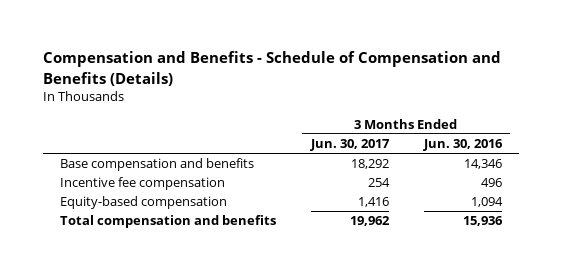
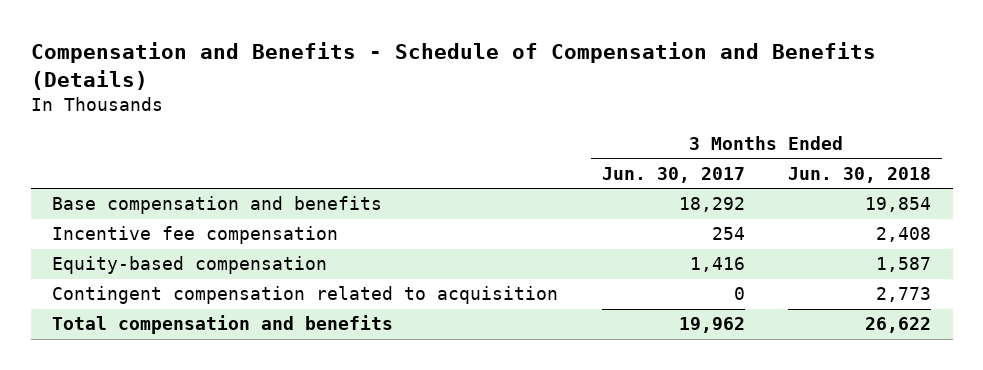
[422,139,503,152] Jun. 30, 2016 -> none
none -> [787,166,931,183] Jun. 30, 2018
none -> [52,286,559,305] Contingent compensation related to acquisition

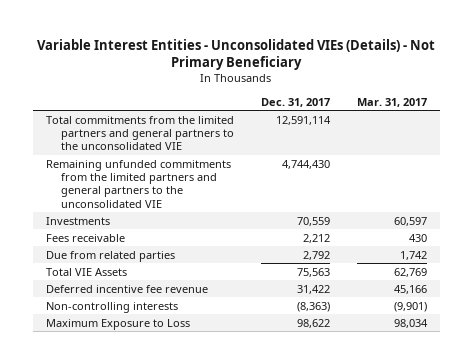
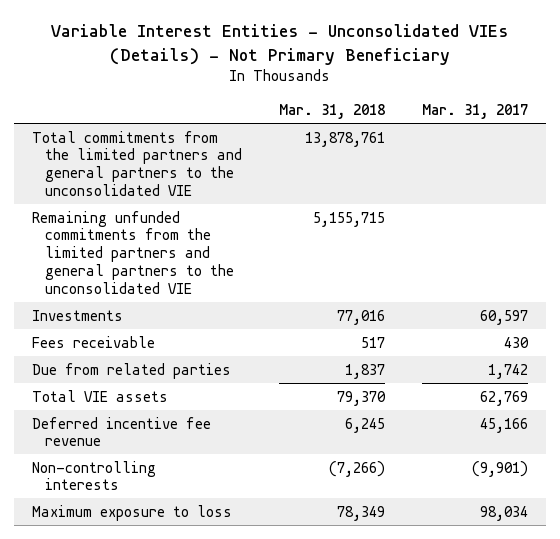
[260,97,330,107] Dec. 31, 2017 -> none
none -> [278,104,385,120] Mar. 31, 2018
[45,267,127,276] Total VIE Assets -> [32,389,169,402] Total VIE assets
[45,318,190,330] Maximum Exposure to Loss -> [32,504,233,521] Maximum exposure to loss

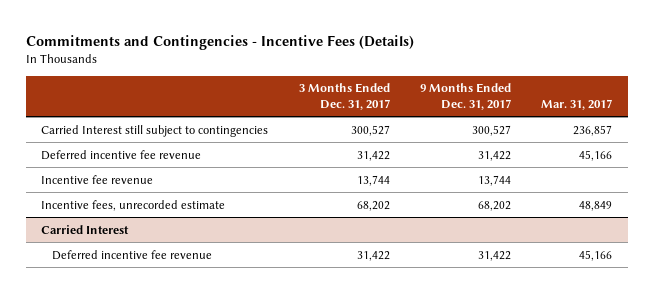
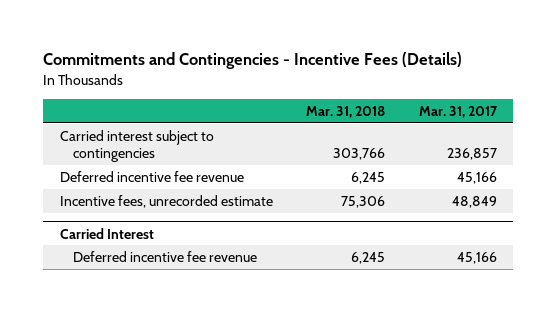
[298,83,390,110] 3 Months Ended Dec. 31, 2017 -> none
[419,83,511,110] 9 Months Ended Dec. 31, 2017 -> none
none -> [306,105,386,118] Mar. 31, 2018
[41,124,269,137] Carried Interest still subject to contingencies -> [59,129,214,163] Carried interest subject to contingencies
[41,174,154,184] Incentive fee revenue -> none

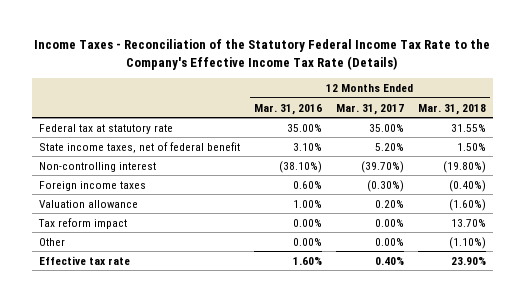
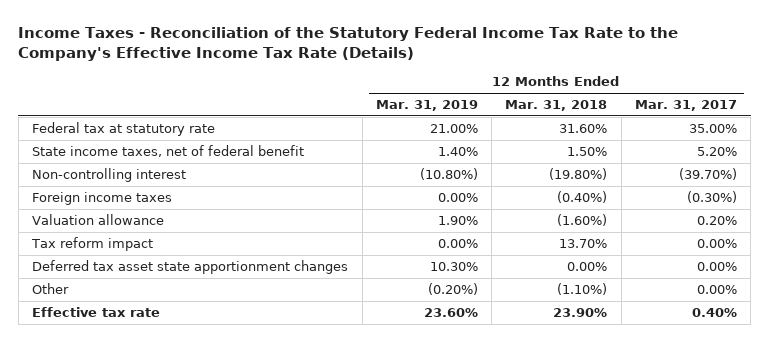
[253,103,322,115] Mar. 31, 2016 -> none
none -> [375,100,478,112] Mar. 31, 2019
[450,123,486,132] 31.55% -> [559,123,608,133] 31.60%
none -> [32,259,349,274] Deferred tax asset state apportionment changes

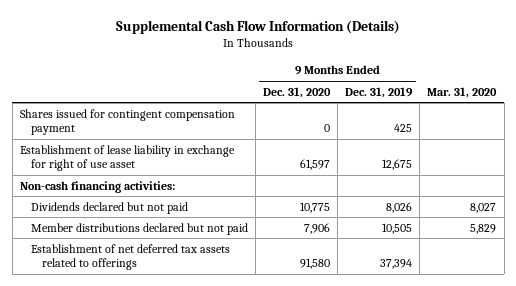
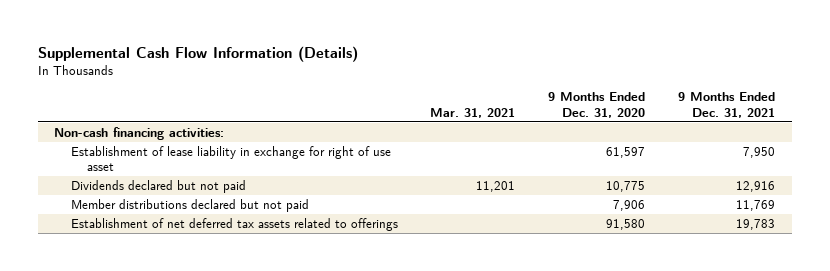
[345,86,414,98] Dec. 31, 2019 -> none
[427,86,498,98] Mar. 31, 2020 -> none
none -> [430,107,516,118] Mar. 31, 2021
none -> [678,92,776,118] 9 Months Ended Dec. 31, 2021
[19,108,235,136] Shares issued for contingent compensation payment -> none
[19,144,235,172] Establishment of lease liability in exchange for right of use asset -> [70,145,391,172] Establishment of lease liability in exchange for right of use asset

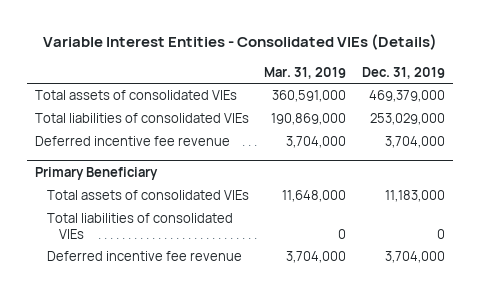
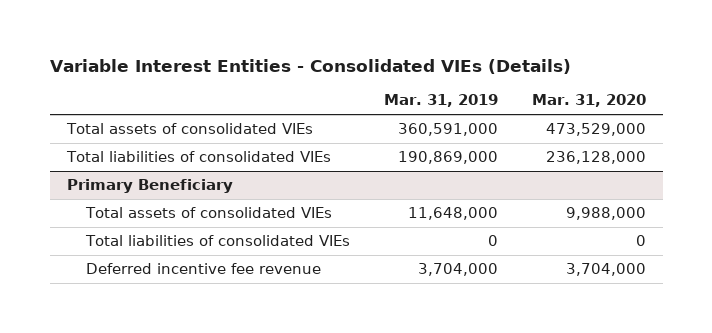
[361,66,445,79] Dec. 31, 2019 -> none
none -> [531,94,646,108] Mar. 31, 2020
[34,136,230,147] Deferred incentive fee revenue -> none

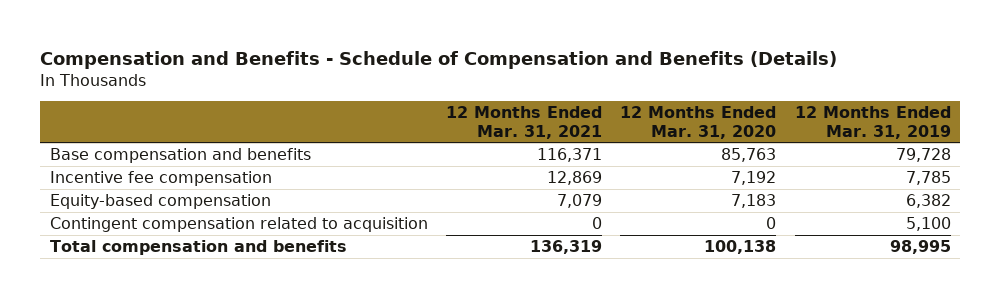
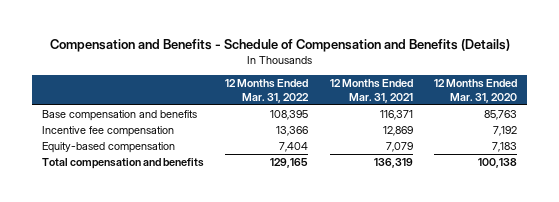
[794,106,951,139] 12 Months Ended Mar. 31, 2019 -> none
none -> [225,79,310,103] 12 Months Ended Mar. 31, 2022
[49,216,428,232] Contingent compensation related to acquisition -> none

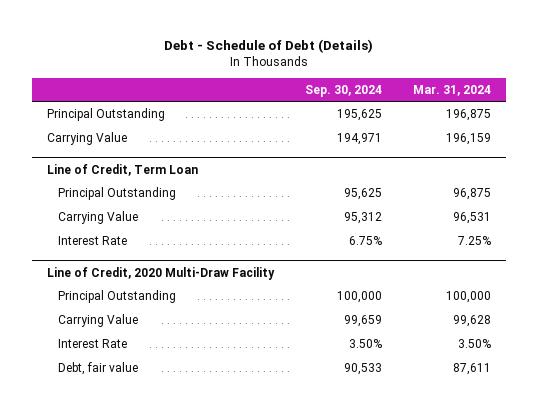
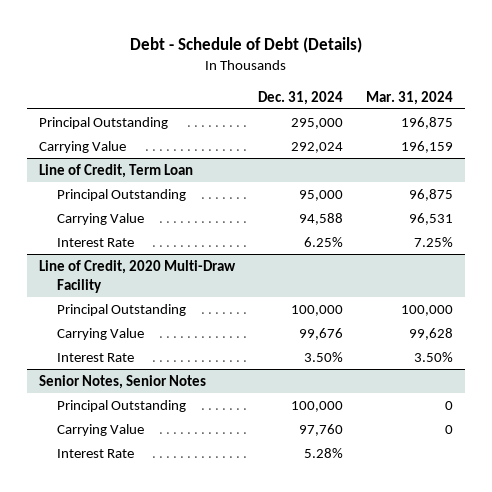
[304,84,382,97] Sep. 30, 2024 -> none
none -> [258,90,344,105] Dec. 31, 2024
[57,361,138,375] Debt, fair value -> none
none -> [38,374,206,389] Senior Notes, Senior Notes
none -> [56,399,186,412] Principal Outstanding
none -> [56,423,144,436] Carrying Value
none -> [56,448,134,458] Interest Rate

